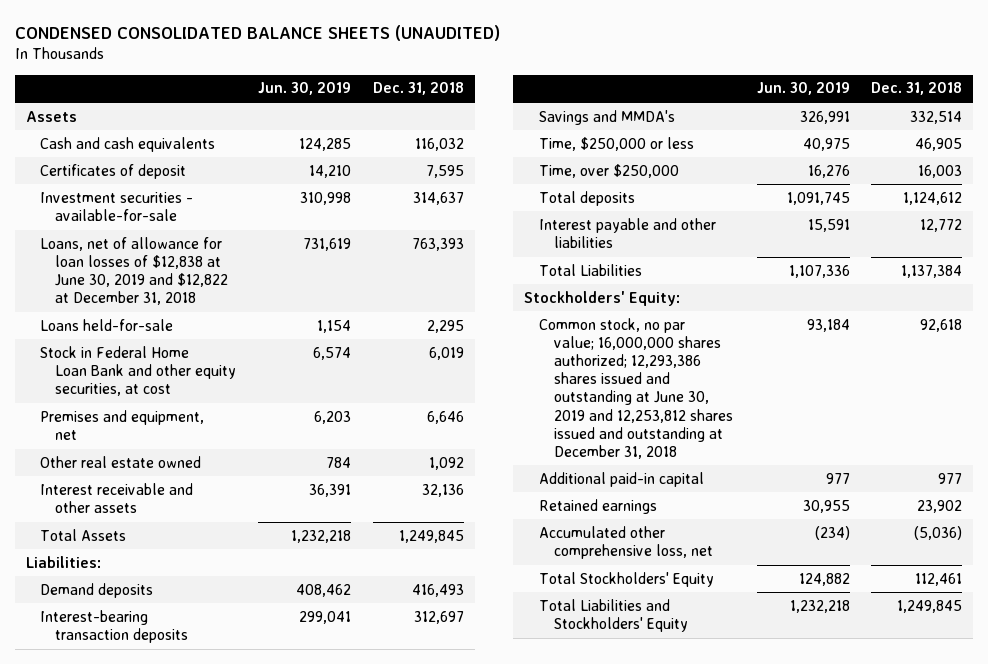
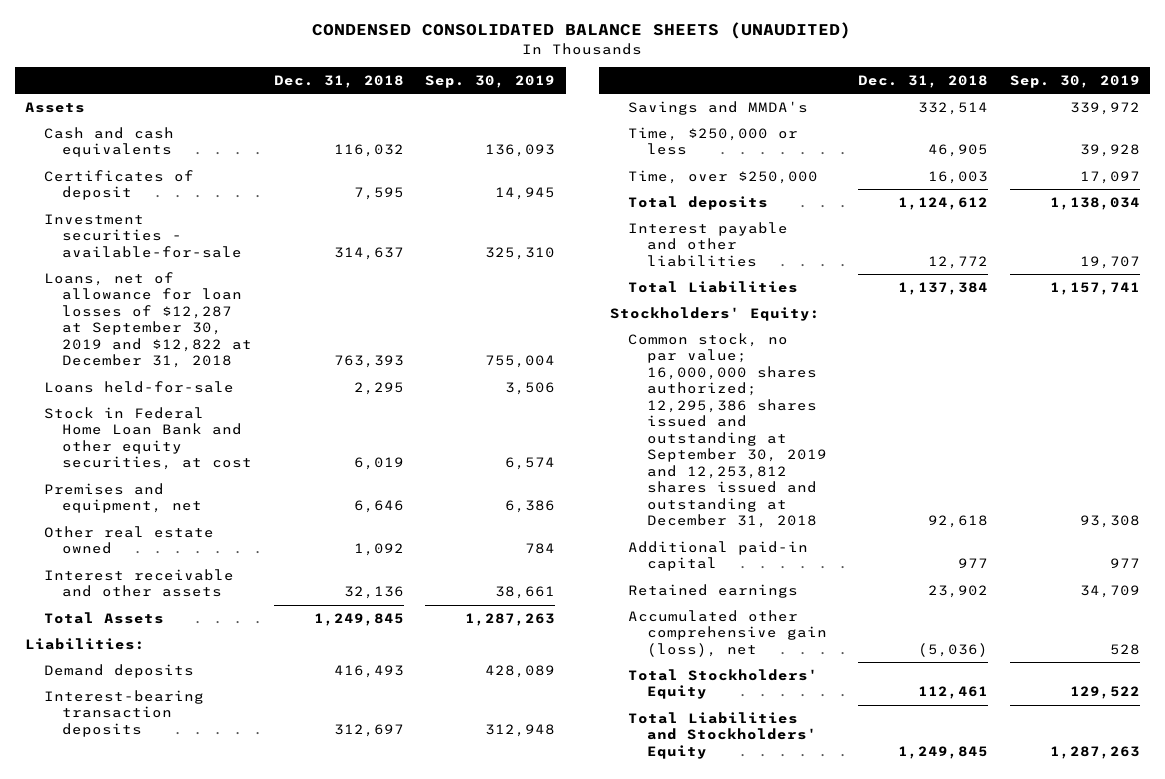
[258,82,352,96] Jun. 30, 2019 -> none
none -> [424,74,555,88] Sep. 30, 2019
[40,236,229,306] Loans, net of allowance for loan losses of $12,838 at June 30, 2019 and $12,822 at December 31, 2018 -> [43,271,253,369] Loans, net of allowance for loan losses of $12,287 at September 30, 2019 and $12,822 at December 31, 2018
[538,317,733,459] Common stock, no par value; 16,000,000 shares authorized; 12,293,386 shares issued and outstanding at June 30, 2019 and 12,253,812 shares issued and outstanding at December 31, 2018 -> [628,332,828,529] Common stock, no par value; 16,000,000 shares authorized; 12,295,386 shares issued and outstanding at September 30, 2019 and 12,253,812 shares issued and outstanding at December 31, 2018
[538,525,713,560] Accumulated other comprehensive loss, net -> [628,609,828,657] Accumulated other comprehensive gain (loss), net

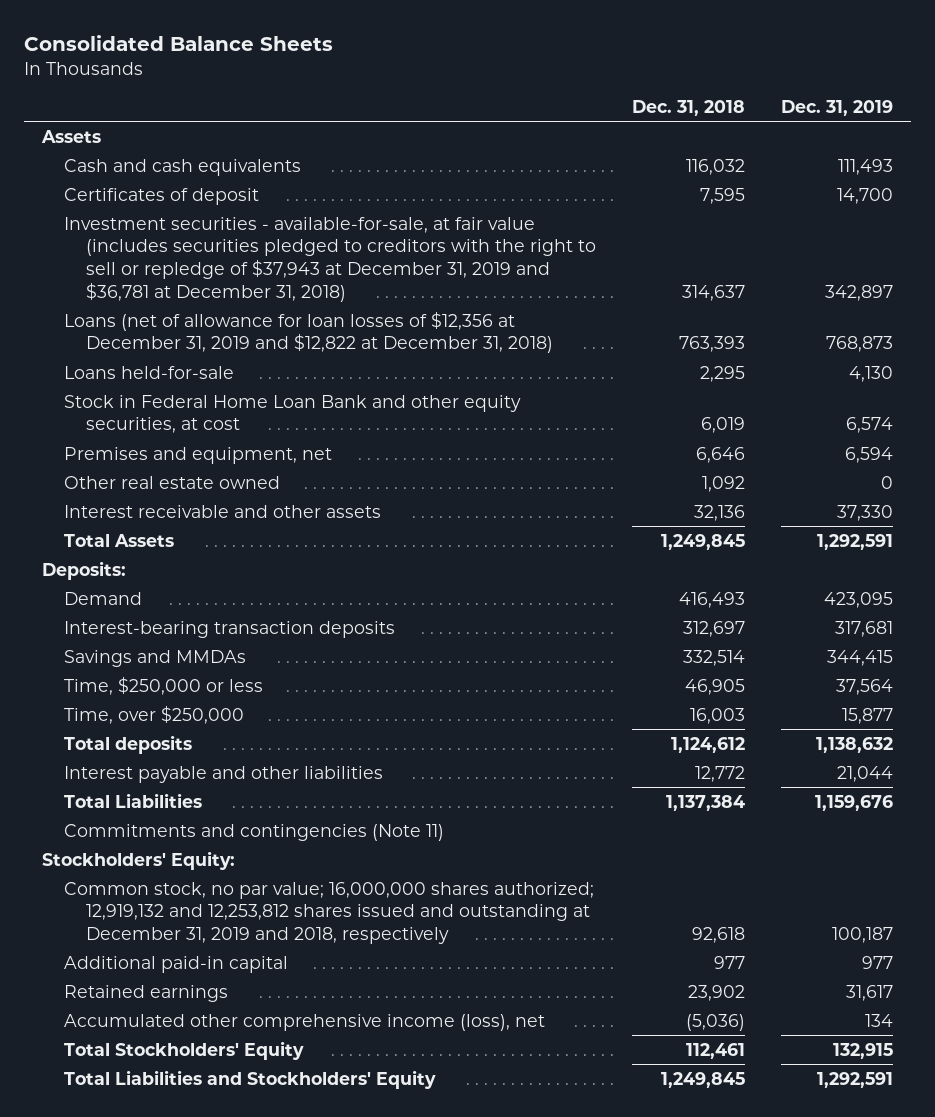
[312,22,852,40] CONDENSED CONSOLIDATED BALANCE SHEETS (UNAUDITED) -> [24,35,334,52] Consolidated Balance Sheets
[424,74,555,88] Sep. 30, 2019 -> none
none -> [781,100,894,117] Dec. 31, 2019
[43,213,243,258] Investment securities - available-for-sale -> [64,216,597,302] Investment securities - available-for-sale, at fair value (includes securities pledged to creditors with the right to sell or repledge of $37,943 at December 31, 2019 and $36,781 at December 31, 2018)
[43,271,253,369] Loans, net of allowance for loan losses of $12,287 at September 30, 2019 and $12,822 at December 31, 2018 -> [64,311,554,354] Loans (net of allowance for loan losses of $12,356 at December 31, 2019 and $12,822 at December 31, 2018)
[25,637,146,650] Liabilities: -> none
none -> [42,560,127,580] Deposits:
[43,663,194,678] Demand deposits -> [64,591,143,605] Demand
[628,100,809,115] Savings and MMDA's -> [64,649,247,667] Savings and MMDAs
none -> [64,823,445,841] Commitments and contingencies (Note 11)
[628,332,828,529] Common stock, no par value; 16,000,000 shares authorized; 12,295,386 shares issued and outstanding at September 30, 2019 and 12,253,812 shares issued and outstanding at December 31, 2018 -> [64,881,595,944] Common stock, no par value; 16,000,000 shares authorized; 12,919,132 and 12,253,812 shares issued and outstanding at December 31, 2019 and 2018, respectively
[628,609,828,657] Accumulated other comprehensive gain (loss), net -> [64,1013,546,1031] Accumulated other comprehensive income (loss), net

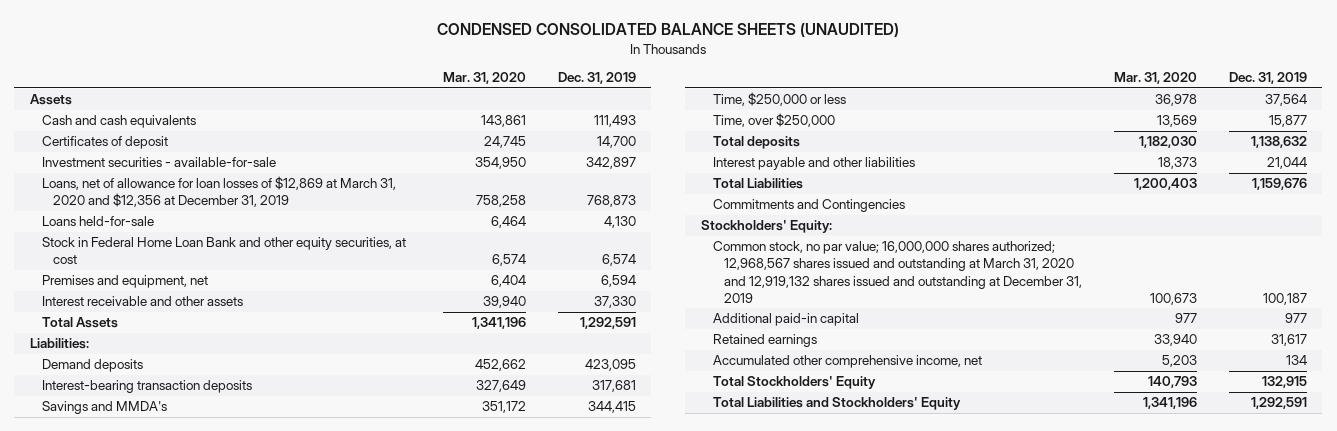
[24,35,334,52] Consolidated Balance Sheets -> [437,23,900,39] CONDENSED CONSOLIDATED BALANCE SHEETS (UNAUDITED)
[632,100,746,117] Dec. 31, 2018 -> none
none -> [442,72,526,85] Mar. 31, 2020
[64,216,597,302] Investment securities - available-for-sale, at fair value (includes securities pledged to creditors with the right to sell or repledge of $37,943 at December 31, 2019 and $36,781 at December 31, 2018) -> [41,157,276,168] Investment securities - available-for-sale
[64,311,554,354] Loans (net of allowance for loan losses of $12,356 at December 31, 2019 and $12,822 at December 31, 2018) -> [41,176,396,208] Loans, net of allowance for loan losses of $12,869 at March 31, 2020 and $12,356 at December 31, 2019
[64,475,281,489] Other real estate owned -> none
[42,560,127,580] Deposits: -> none
none -> [30,338,90,350] Liabilities:
[64,591,143,605] Demand -> [41,359,143,373] Demand deposits
[64,649,247,667] Savings and MMDAs -> [41,401,167,415] Savings and MMDA's
[64,823,445,841] Commitments and contingencies (Note 11) -> [712,199,905,213] Commitments and Contingencies
[64,881,595,944] Common stock, no par value; 16,000,000 shares authorized; 12,919,132 and 12,253,812 shares issued and outstanding at December 31, 2019 and 2018, respectively -> [712,241,1082,303] Common stock, no par value; 16,000,000 shares authorized; 12,968,567 shares issued and outstanding at March 31, 2020 and 12,919,132 shares issued and outstanding at December 31, 2019
[64,1013,546,1031] Accumulated other comprehensive income (loss), net -> [712,355,982,369] Accumulated other comprehensive income, net

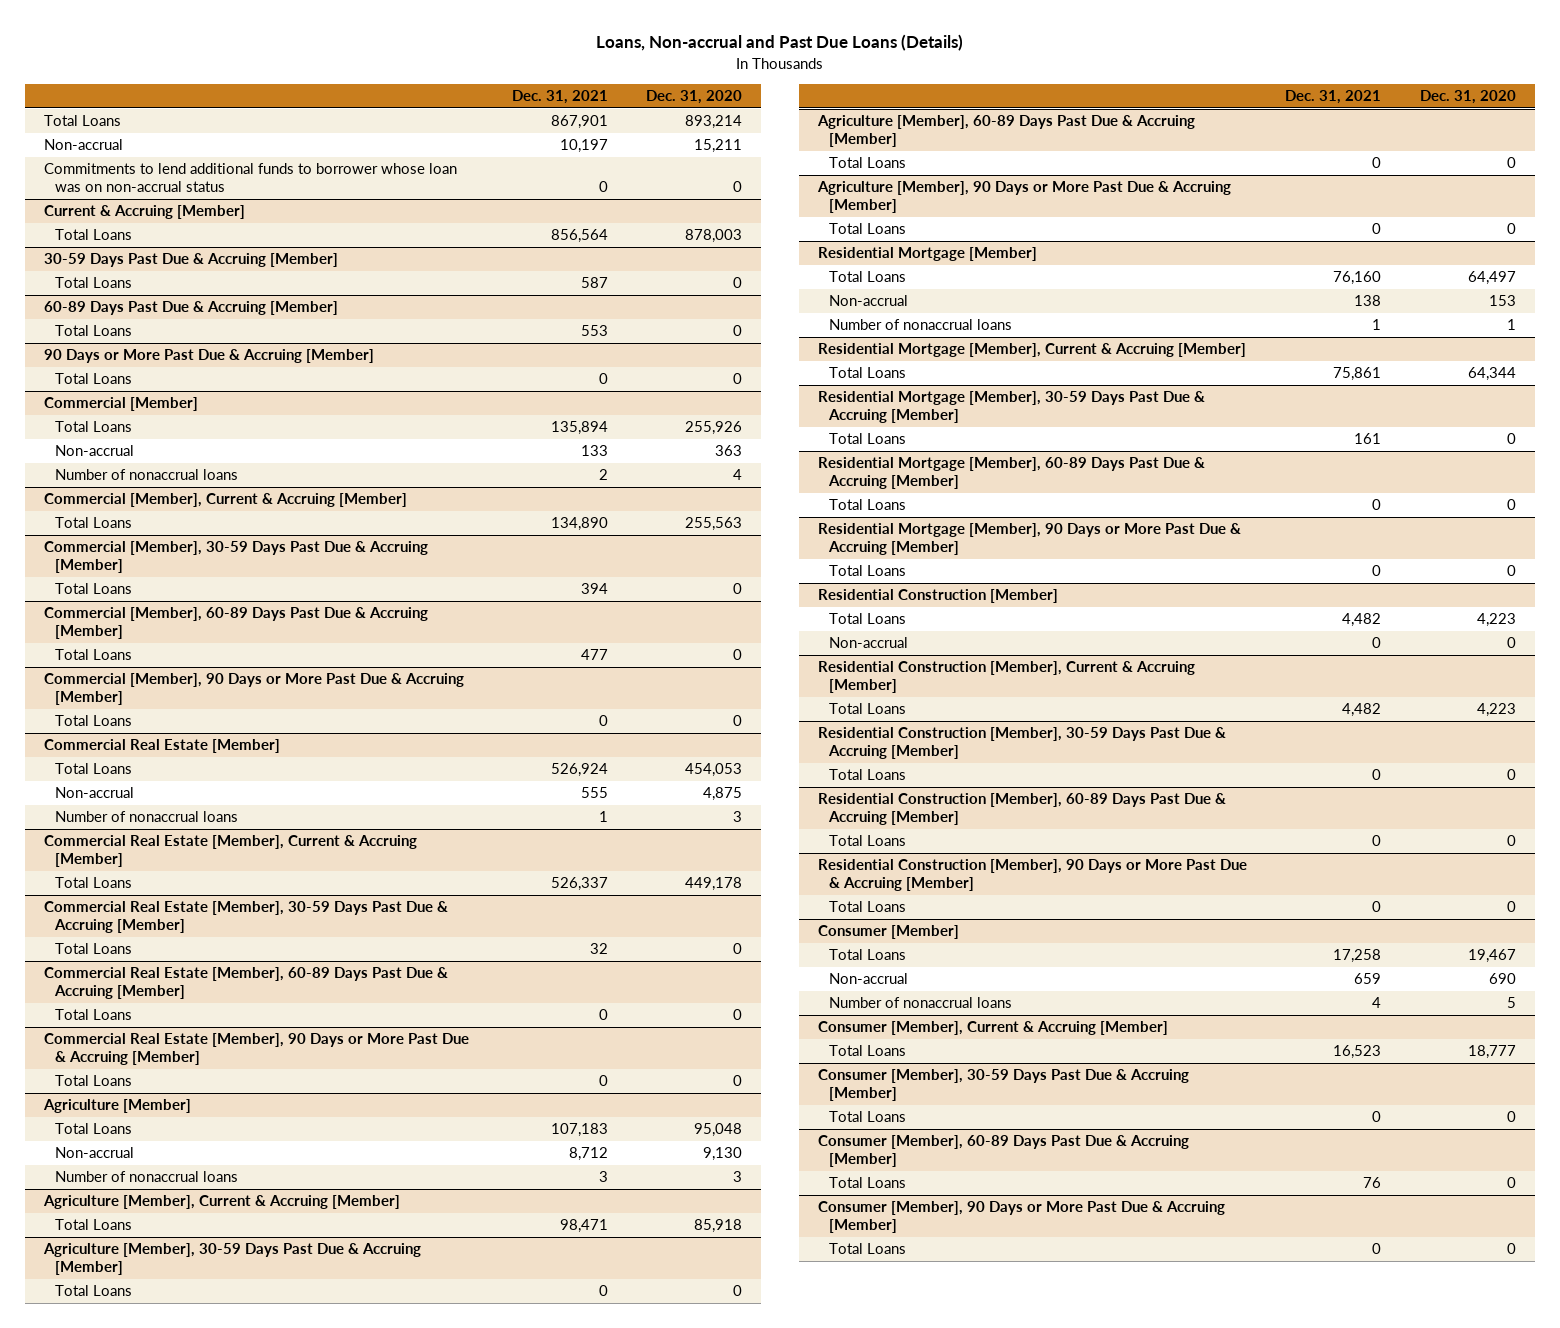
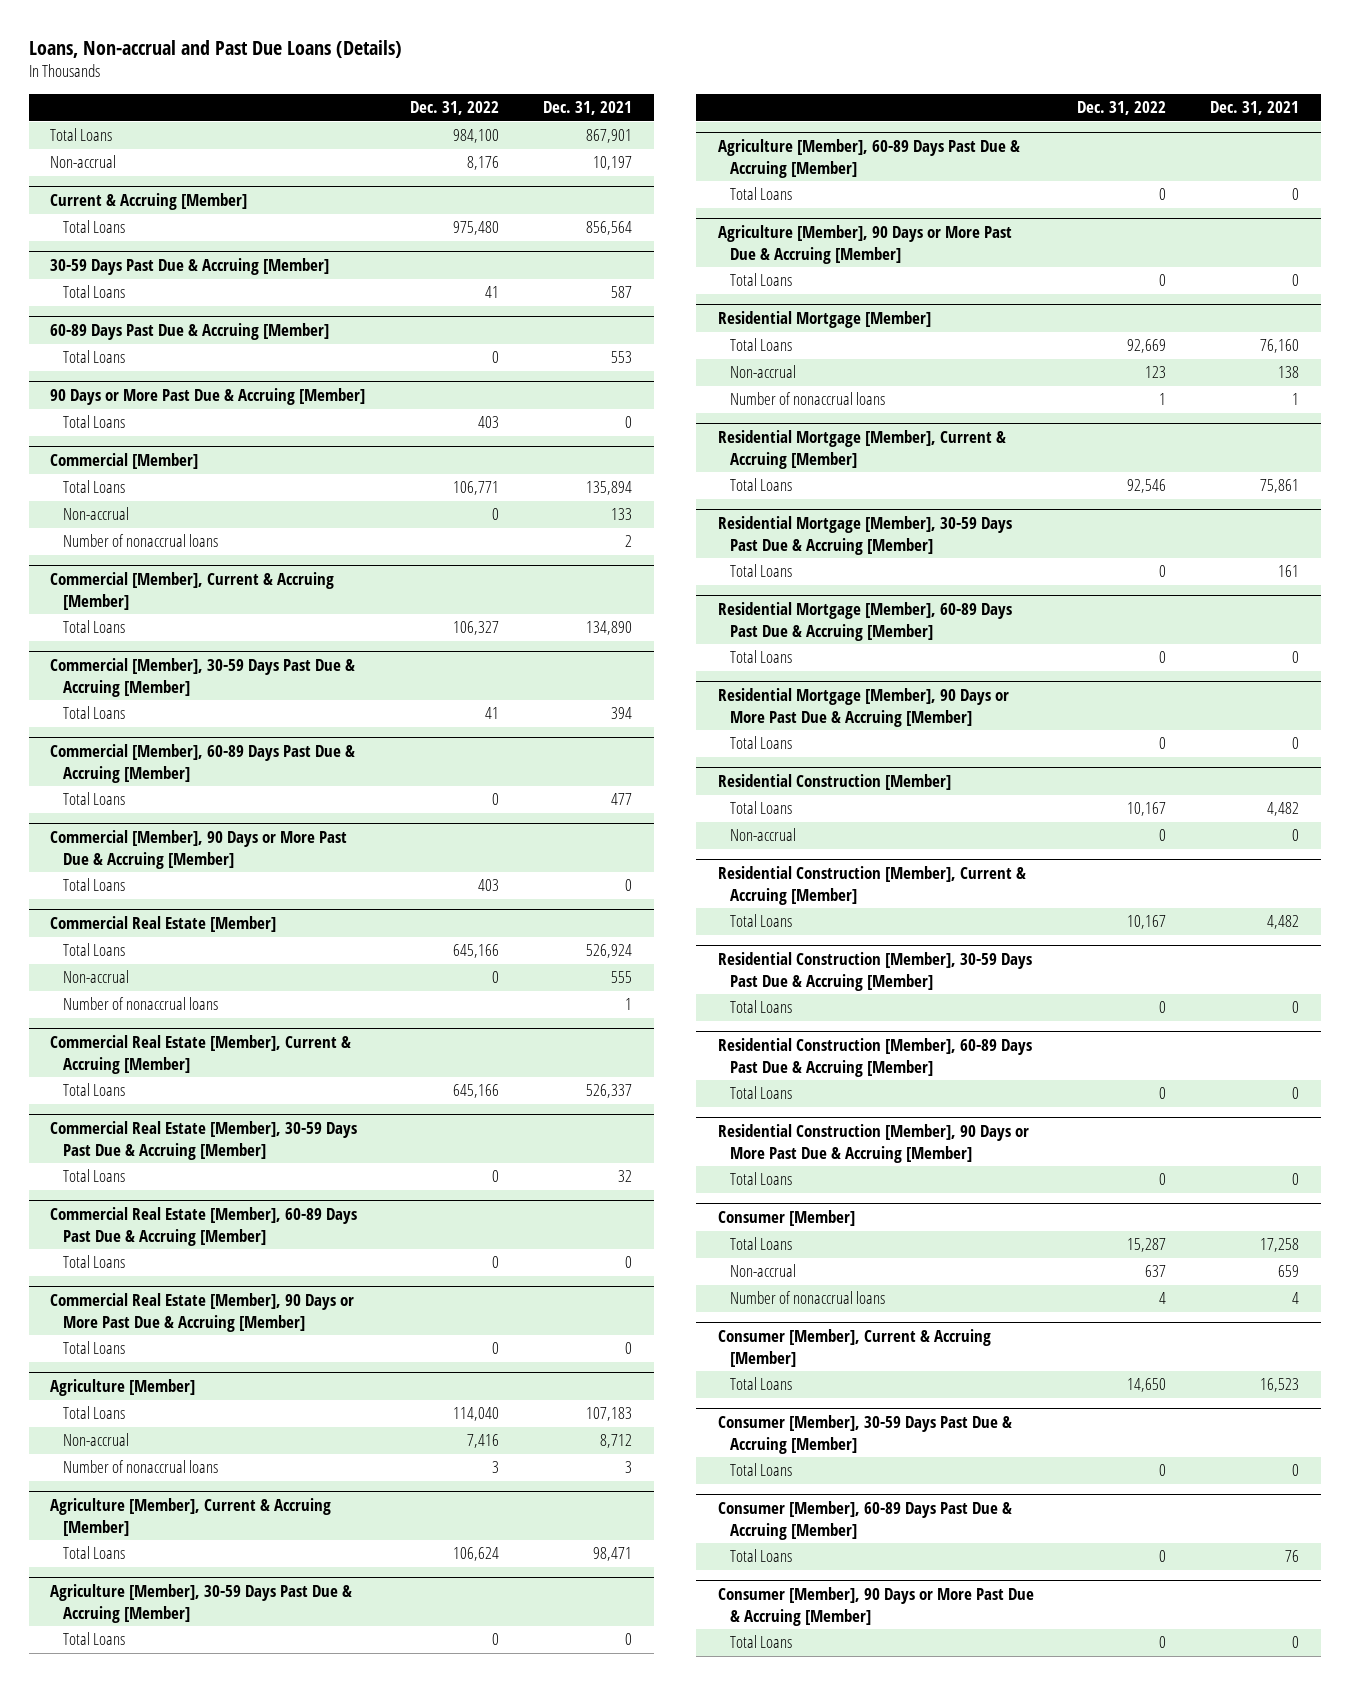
[646,89,743,104] Dec. 31, 2020 -> none
none -> [410,101,500,116] Dec. 31, 2022
[44,163,458,193] Commitments to lend additional funds to borrower whose loan was on non-accrual status -> none

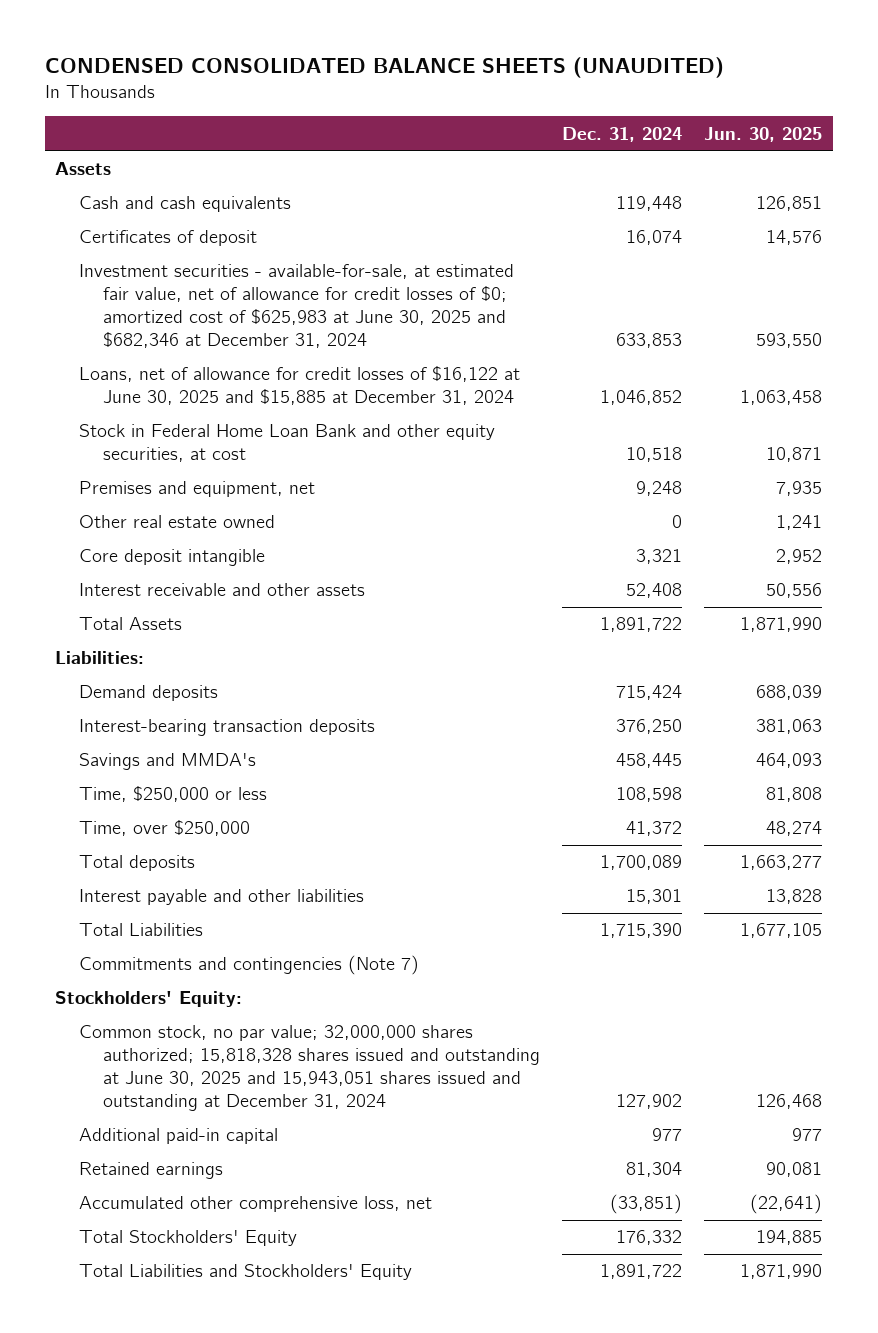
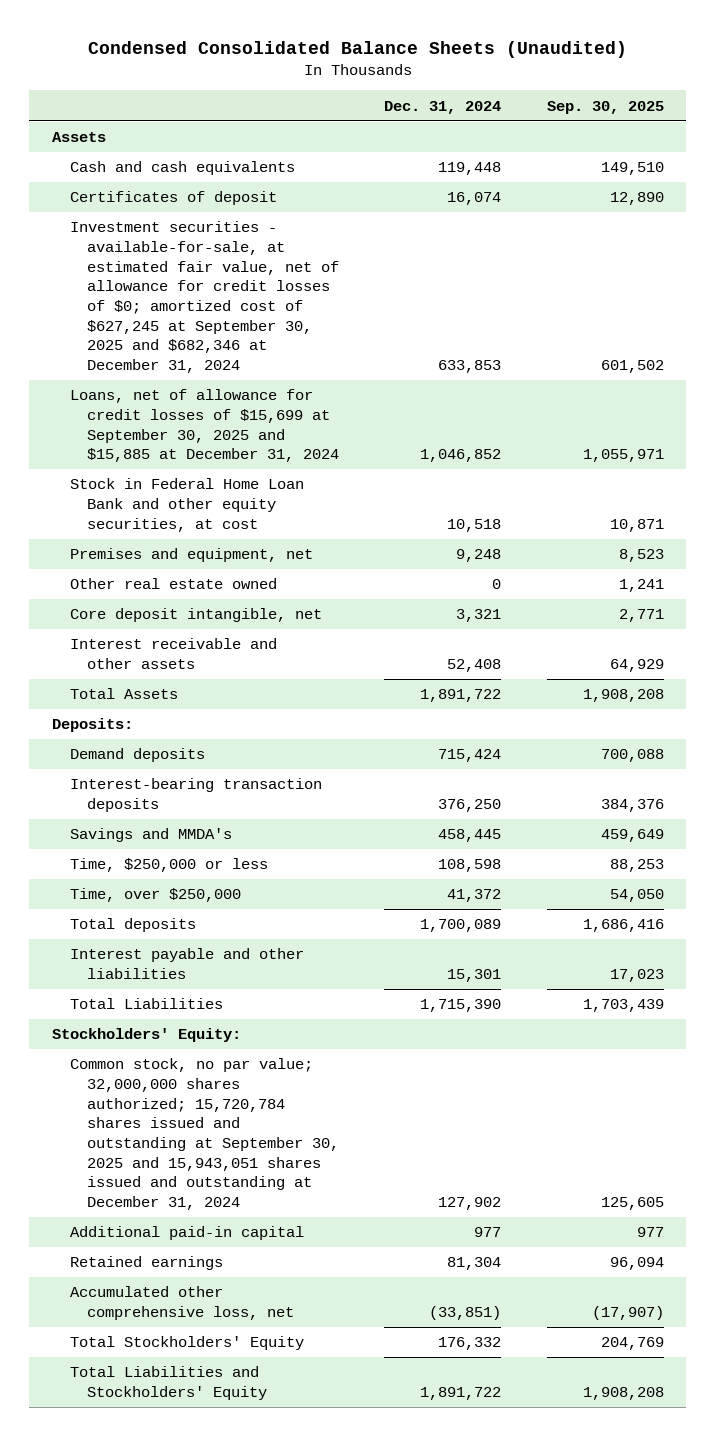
[44,57,724,79] CONDENSED CONSOLIDATED BALANCE SHEETS (UNAUDITED) -> [87,40,627,58] Condensed Consolidated Balance Sheets (Unaudited)
[704,126,823,142] Jun. 30, 2025 -> none
none -> [546,100,664,114] Sep. 30, 2025
[79,264,515,349] Investment securities - available-for-sale, at estimated fair value, net of allowance for credit losses of $0; amortized cost of $625,983 at June 30, 2025 and $682,346 at December 31, 2024 -> [69,221,340,373] Investment securities - available-for-sale, at estimated fair value, net of allowance for credit losses of $0; amortized cost of $627,245 at September 30, 2025 and $682,346 at December 31, 2024
[79,366,521,406] Loans, net of allowance for credit losses of $16,122 at June 30, 2025 and $15,885 at December 31, 2024 -> [69,389,340,463] Loans, net of allowance for credit losses of $15,699 at September 30, 2025 and $15,885 at December 31, 2024
[79,549,266,567] Core deposit intangible -> [69,608,322,623] Core deposit intangible, net
[55,651,145,665] Liabilities: -> none
none -> [52,718,134,733] Deposits:
[79,955,420,976] Commitments and contingencies (Note 7) -> none
[79,1025,541,1112] Common stock, no par value; 32,000,000 shares authorized; 15,818,328 shares issued and outstanding at June 30, 2025 and 15,943,051 shares issued and outstanding at December 31, 2024 -> [69,1058,340,1210] Common stock, no par value; 32,000,000 shares authorized; 15,720,784 shares issued and outstanding at September 30, 2025 and 15,943,051 shares issued and outstanding at December 31, 2024

